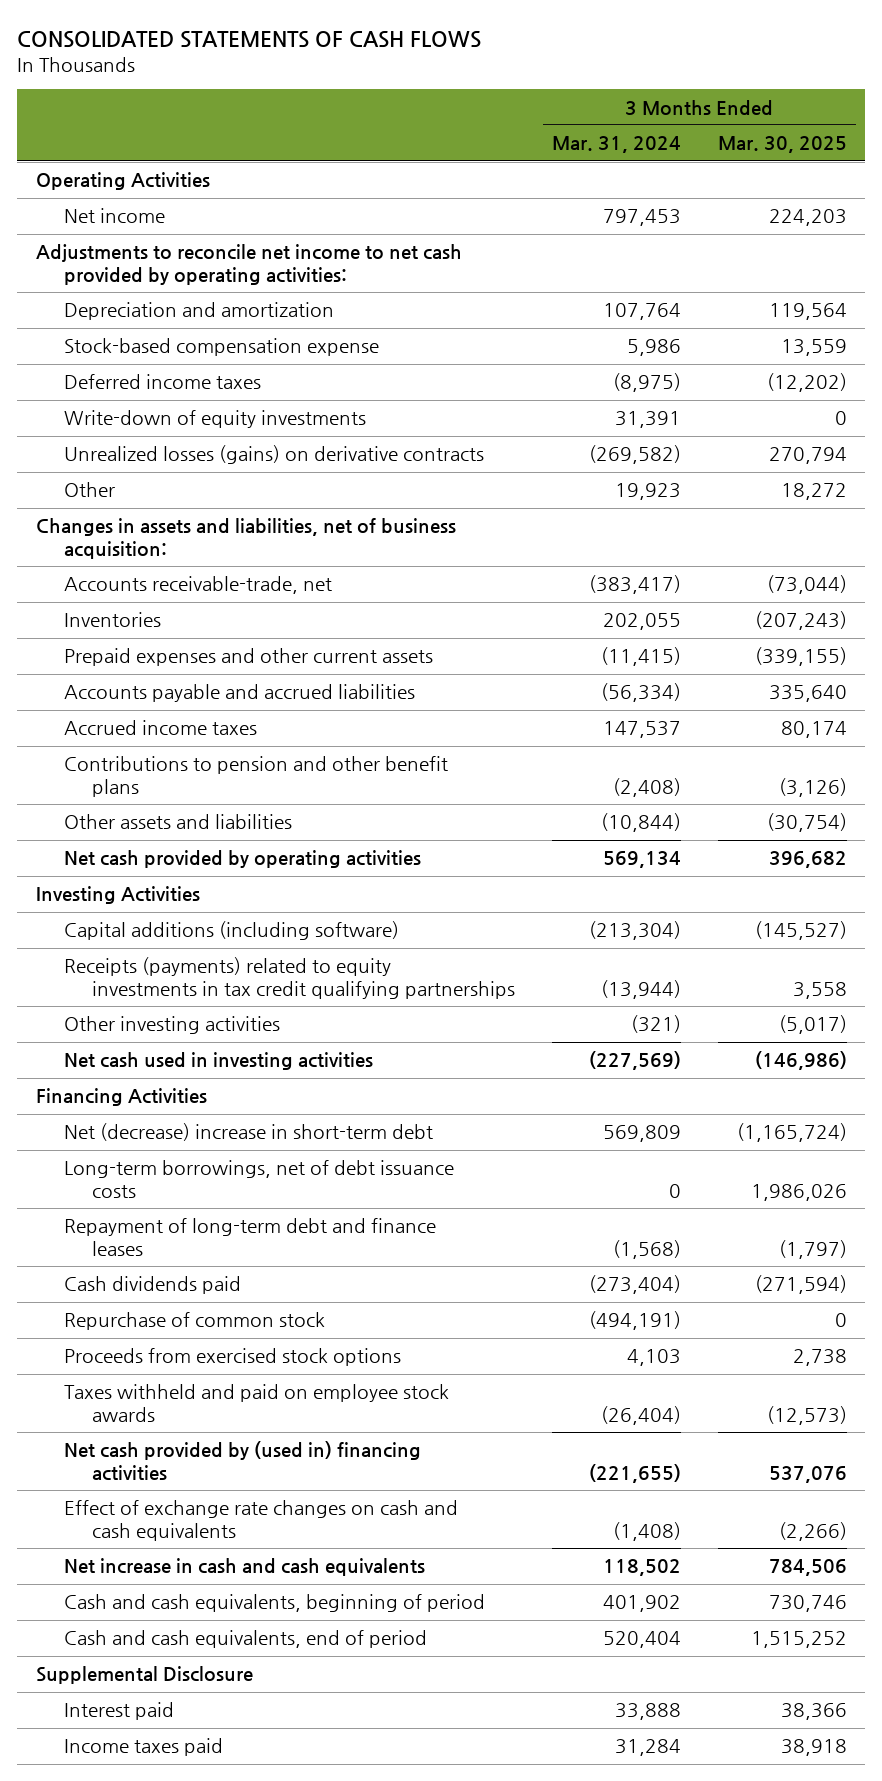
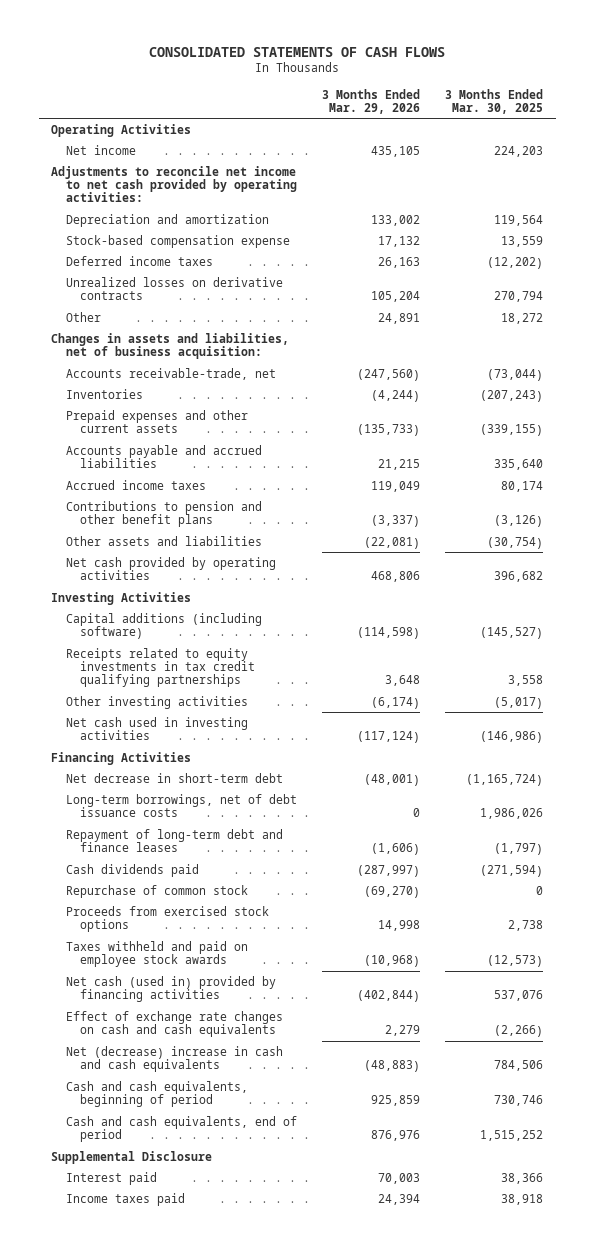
[551,136,681,154] Mar. 31, 2024 -> none
none -> [322,88,421,114] 3 Months Ended Mar. 29, 2026
[63,410,366,429] Write-down of equity investments -> none
[63,445,484,465] Unrealized losses (gains) on derivative contracts -> [65,276,283,301] Unrealized losses on derivative contracts
[63,957,516,999] Receipts (payments) related to equity investments in tax credit qualifying partnerships -> [65,647,256,688] Receipts related to equity investments in tax credit qualifying partnerships
[63,1123,433,1142] Net (decrease) increase in short-term debt -> [65,772,283,783] Net decrease in short-term debt
[63,1441,421,1481] Net cash provided by (used in) financing activities -> [65,975,276,1003] Net cash (used in) provided by financing activities
[63,1558,425,1577] Net increase in cash and cash equivalents -> [65,1045,283,1073] Net (decrease) increase in cash and cash equivalents

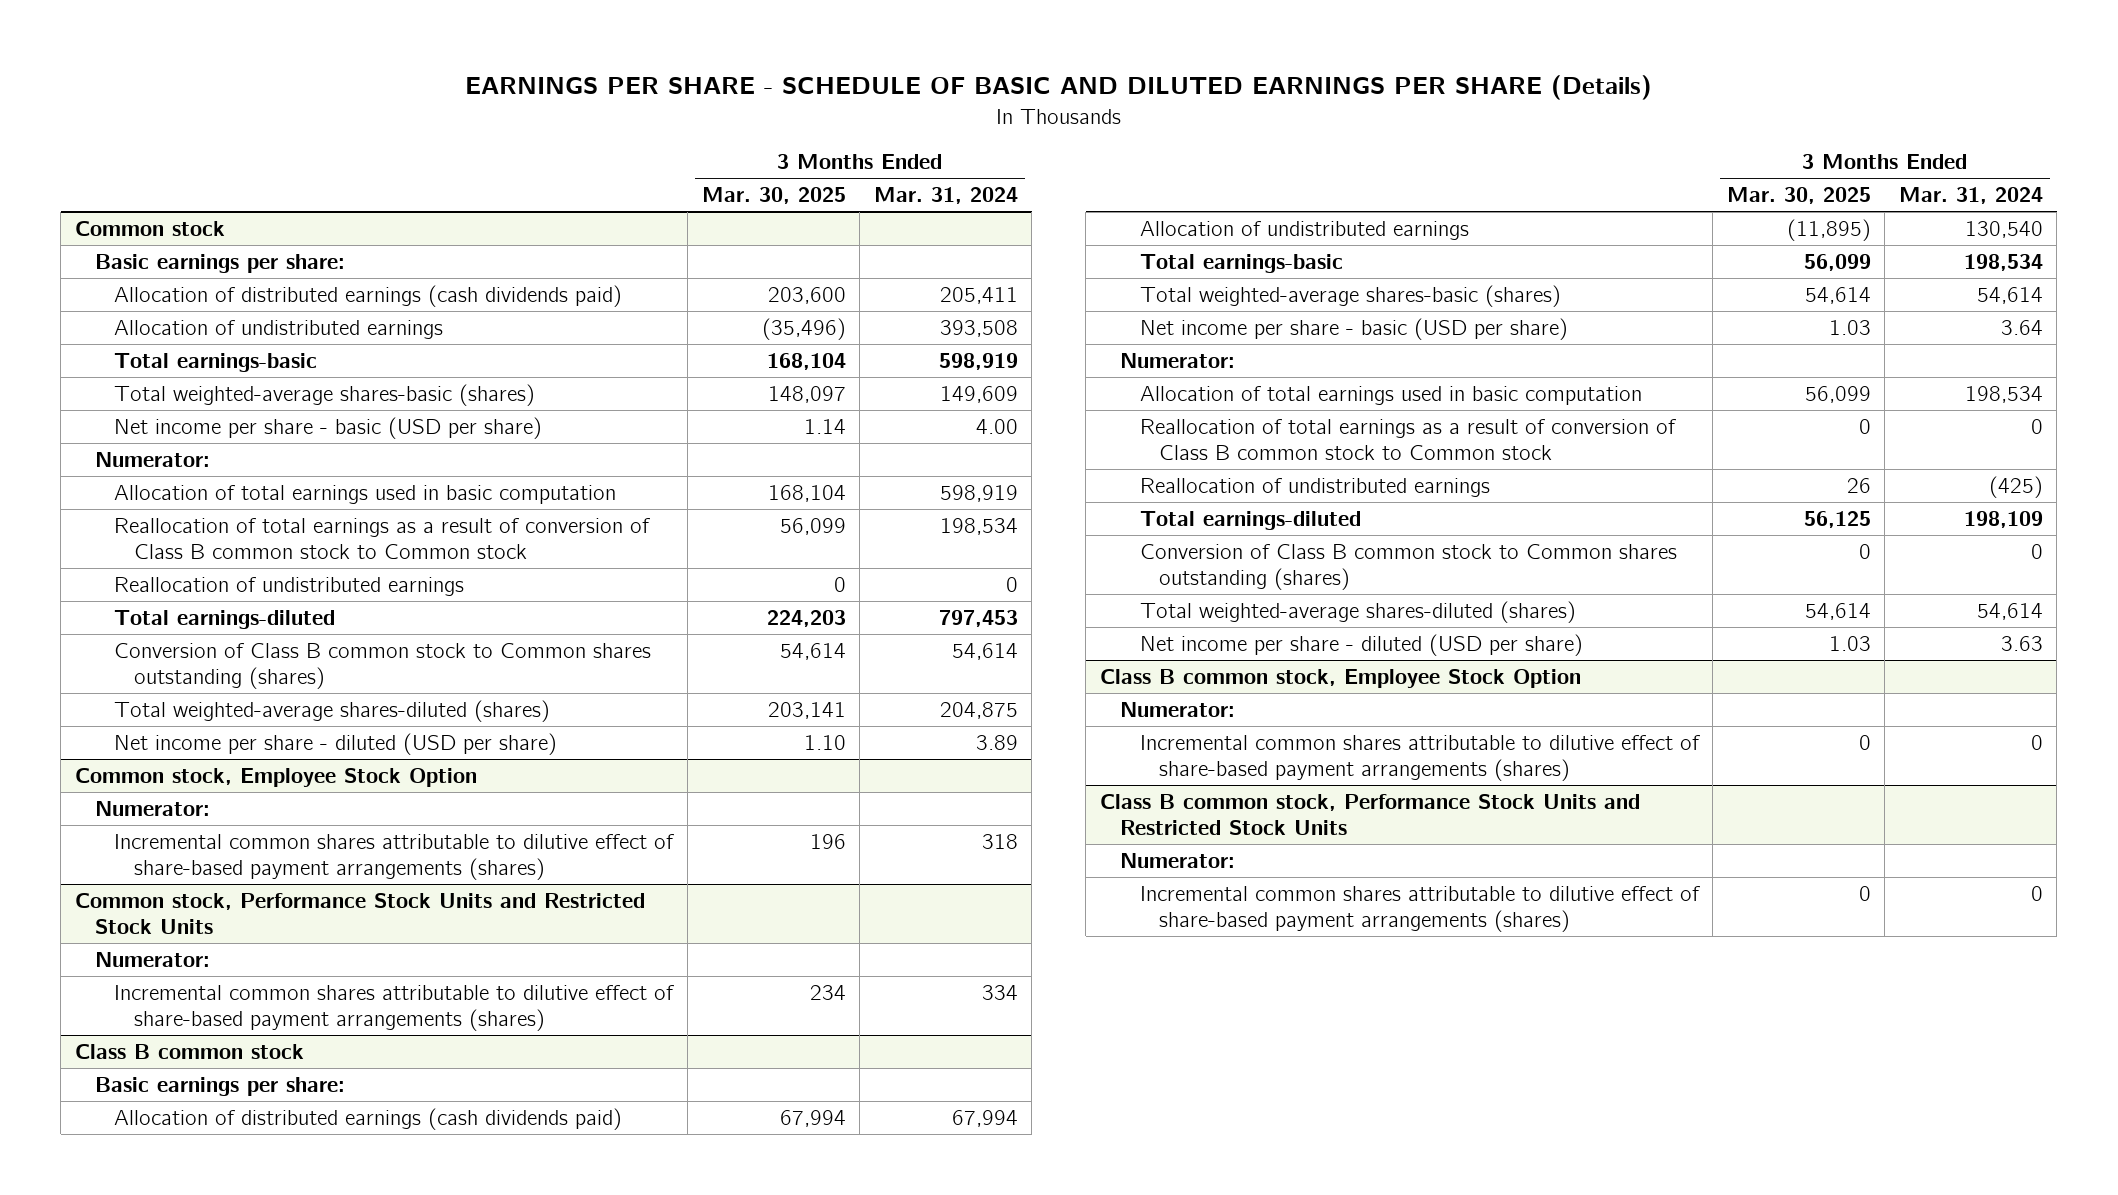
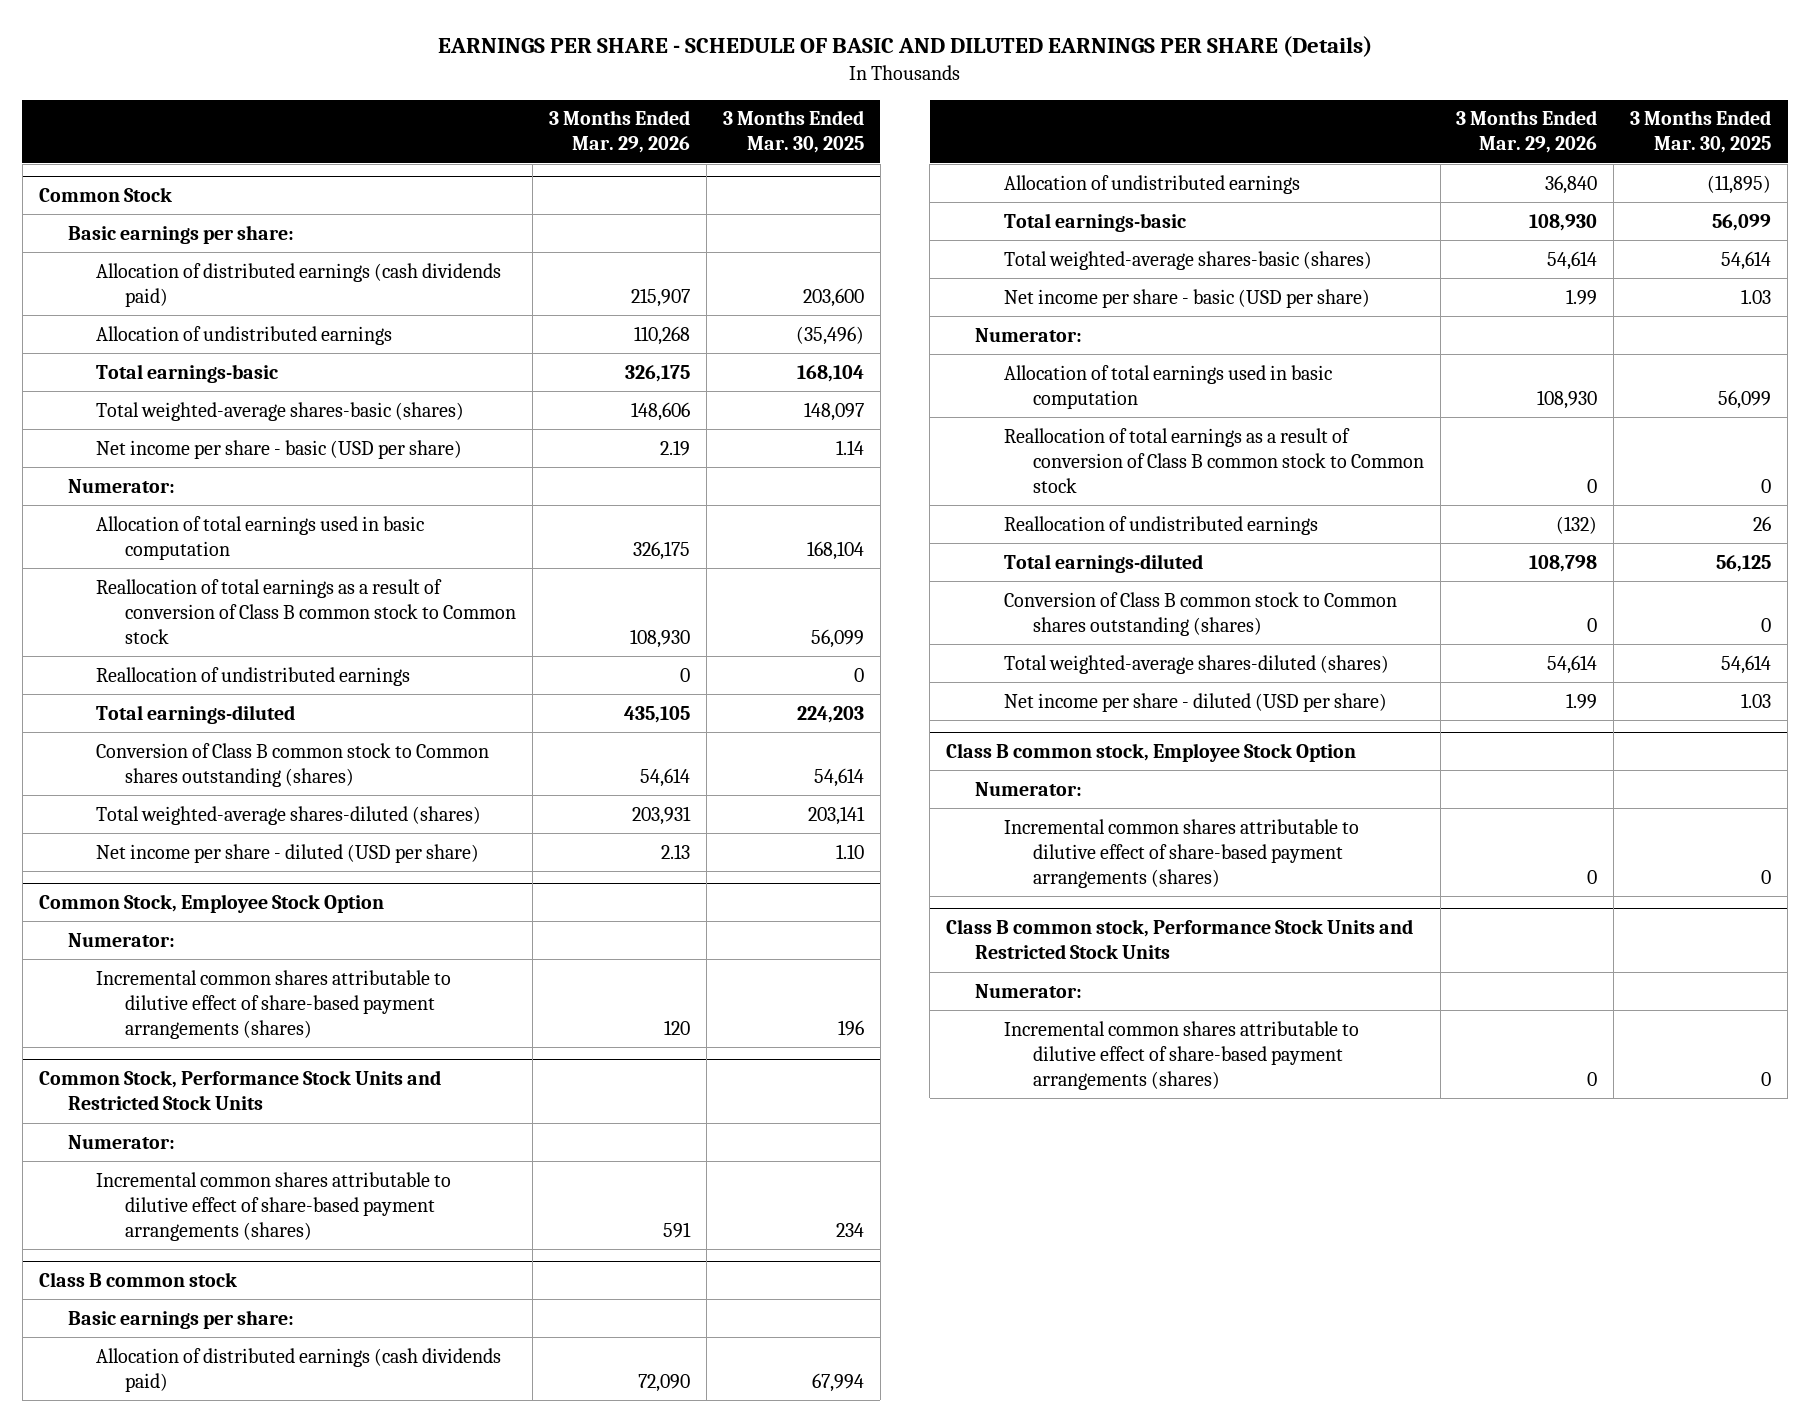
[873,187,1018,205] Mar. 31, 2024 -> none
none -> [549,110,691,154] 3 Months Ended Mar. 29, 2026
[74,220,225,236] Common stock -> [38,187,172,203] Common Stock
[74,767,477,787] Common stock, Employee Stock Option -> [38,894,384,914] Common Stock, Employee Stock Option
[74,892,645,934] Common stock, Performance Stock Units and Restricted Stock Units -> [38,1070,441,1111] Common Stock, Performance Stock Units and Restricted Stock Units

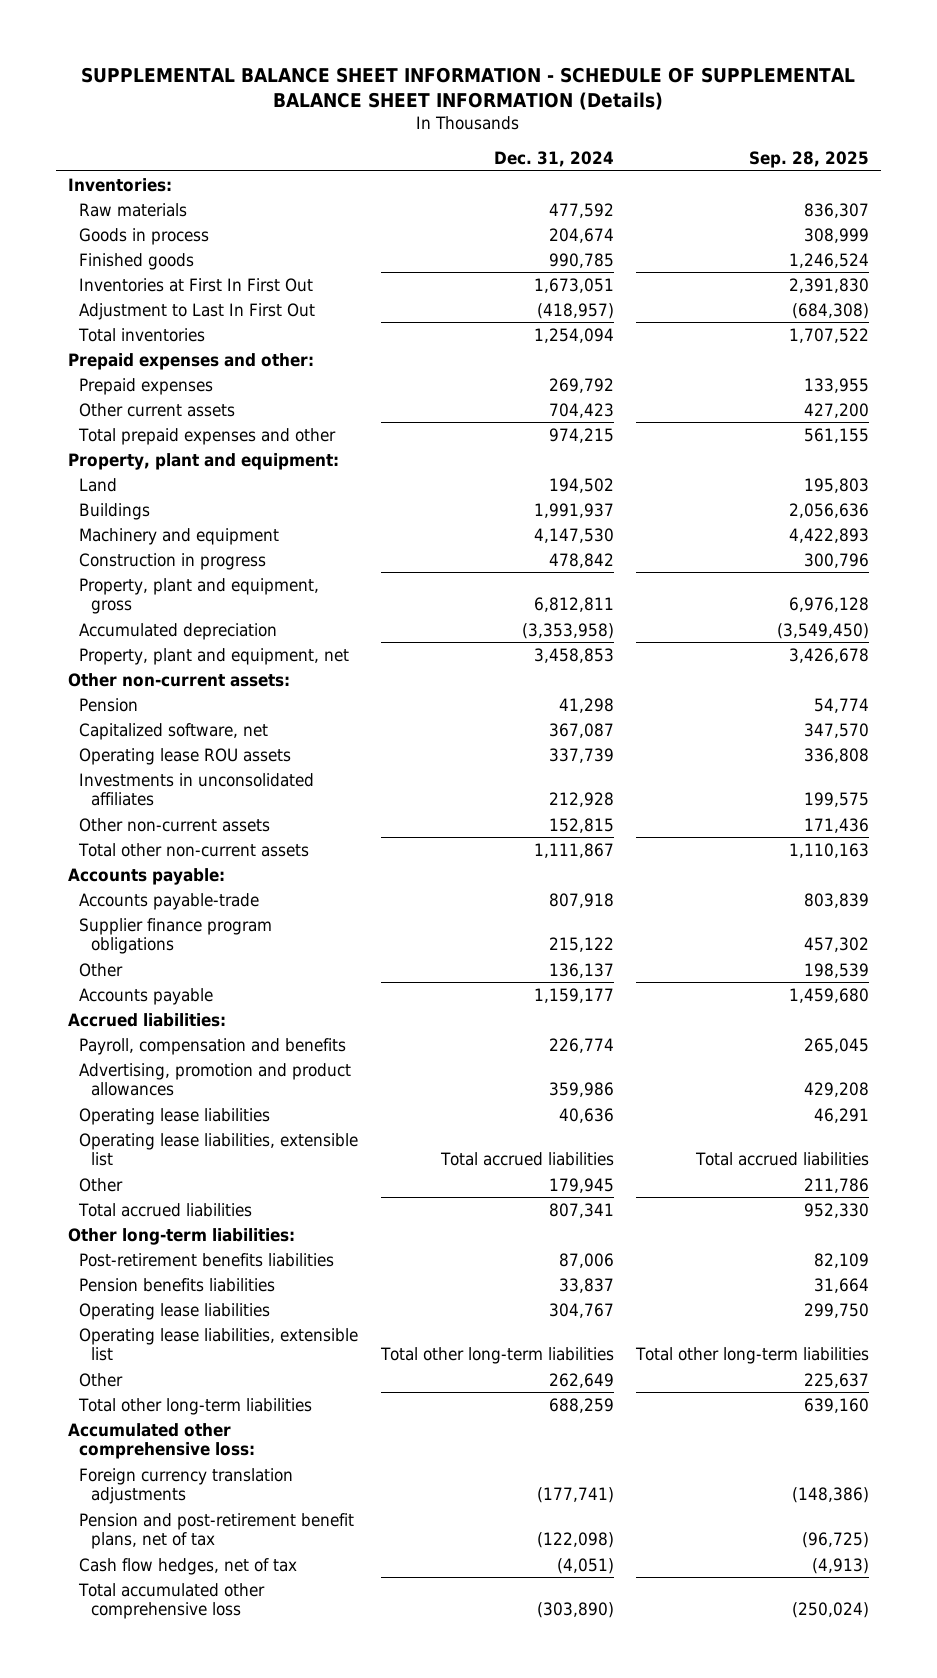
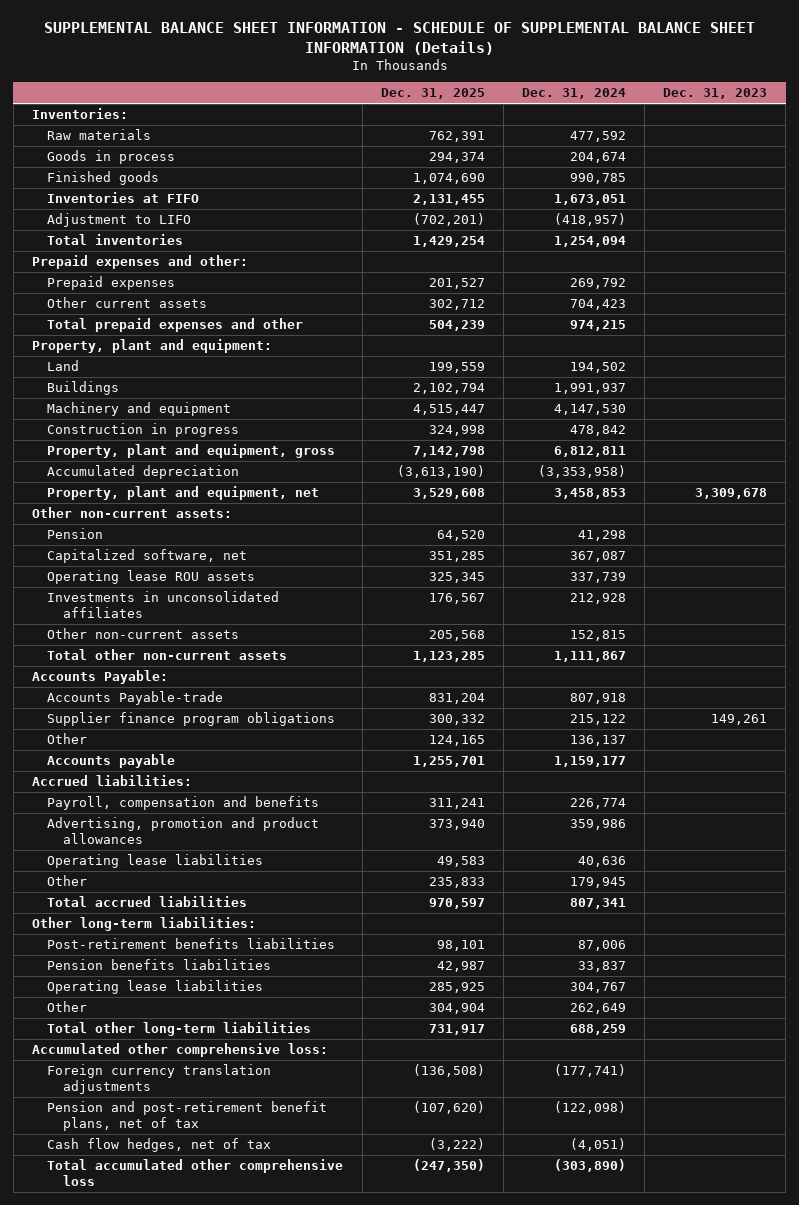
[749,151,870,169] Sep. 28, 2025 -> none
none -> [380,88,485,100] Dec. 31, 2025
none -> [662,88,767,100] Dec. 31, 2023
[79,277,314,292] Inventories at First In First Out -> [47,192,200,204] Inventories at FIFO
[79,302,316,320] Adjustment to Last In First Out -> [47,213,192,228] Adjustment to LIFO
[67,867,225,885] Accounts payable: -> [32,670,169,685] Accounts Payable:
[79,892,260,910] Accounts payable-trade -> [47,691,224,706] Accounts Payable-trade
[79,1132,359,1167] Operating lease liabilities, extensible list -> none
[79,1327,359,1362] Operating lease liabilities, extensible list -> none

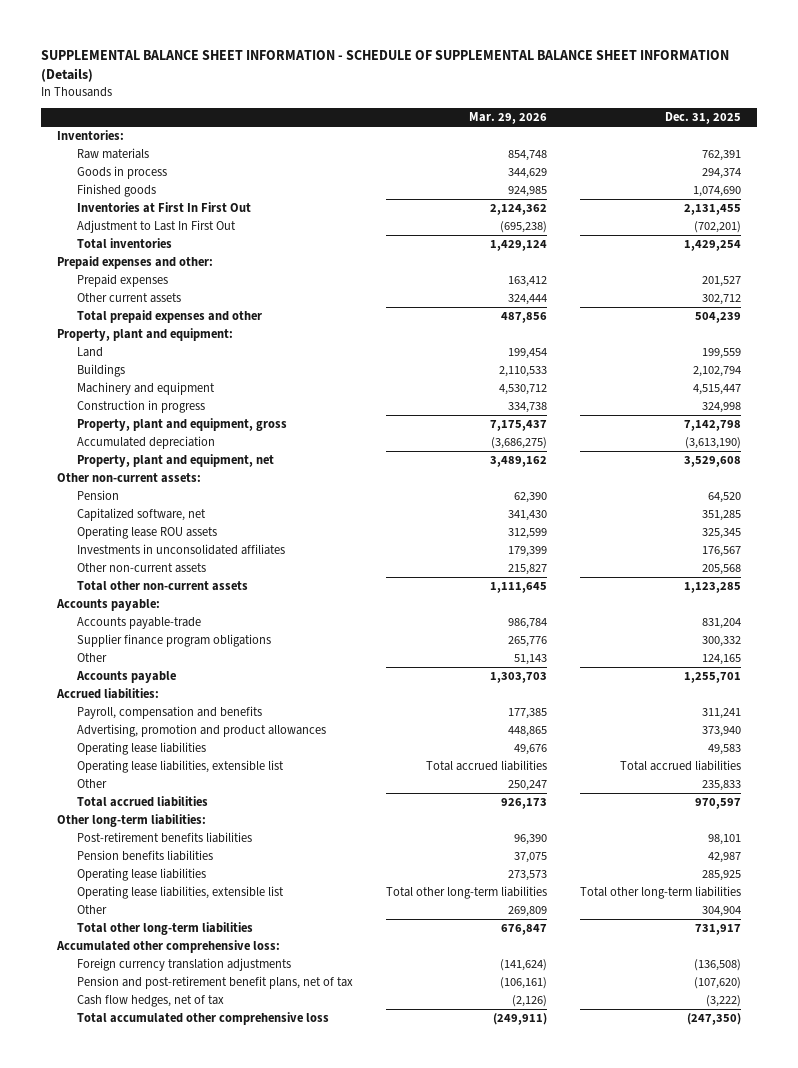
[521,88,626,100] Dec. 31, 2024 -> none
[662,88,767,100] Dec. 31, 2023 -> none
none -> [468,112,547,125] Mar. 29, 2026
[47,192,200,204] Inventories at FIFO -> [76,202,251,214] Inventories at First In First Out
[47,213,192,228] Adjustment to LIFO -> [76,220,236,234] Adjustment to Last In First Out
[32,670,169,685] Accounts Payable: -> [56,599,161,612] Accounts payable:
[47,691,224,706] Accounts Payable-trade -> [76,617,201,630] Accounts payable-trade
none -> [76,760,284,774] Operating lease liabilities, extensible list
none -> [76,886,284,900] Operating lease liabilities, extensible list

